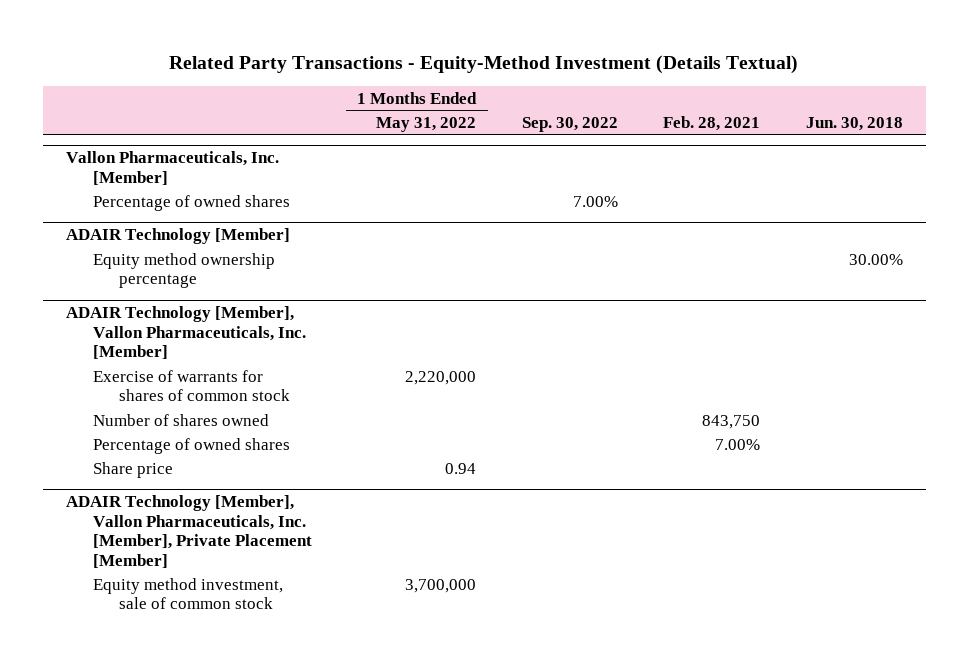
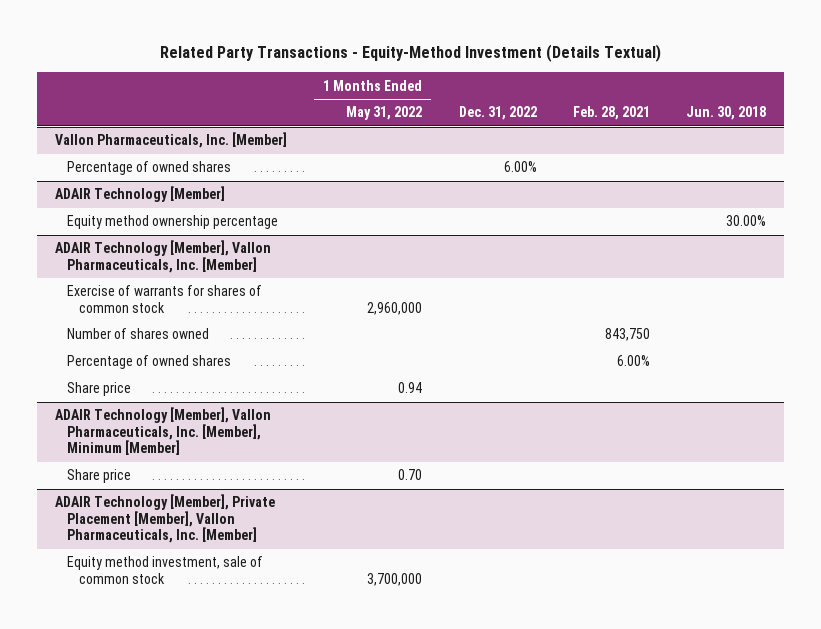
[521,117,618,133] Sep. 30, 2022 -> none
none -> [458,106,537,121] Dec. 31, 2022
[405,370,477,385] 2,220,000 -> [367,301,423,315] 2,960,000
[715,438,761,450] 7.00% -> [616,355,650,367] 6.00%
none -> [54,407,271,456] ADAIR Technology [Member], Vallon Pharmaceuticals, Inc. [Member], Minimum [Member]
none -> [66,469,131,484] Share price
[66,495,312,568] ADAIR Technology [Member], Vallon Pharmaceuticals, Inc. [Member], Private Placement [Member] -> [54,494,275,544] ADAIR Technology [Member], Private Placement [Member], Vallon Pharmaceuticals, Inc. [Member]

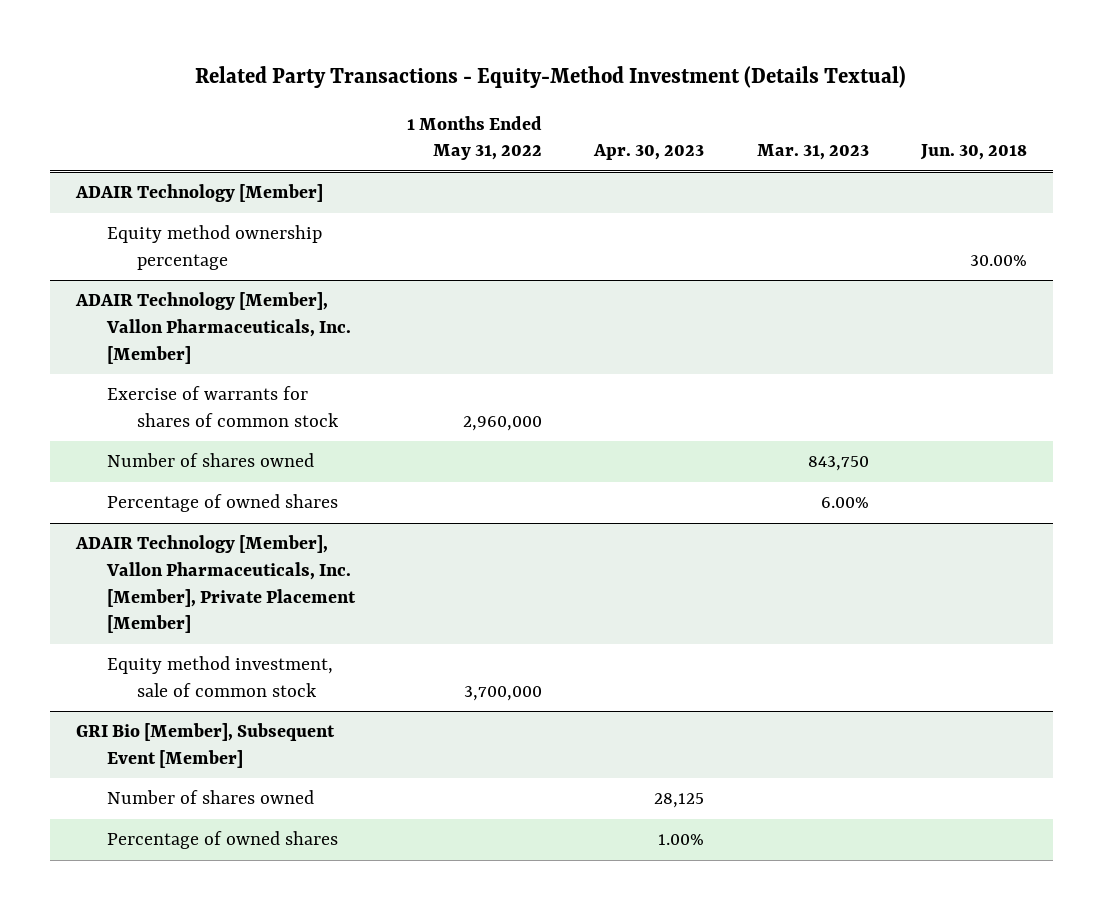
[458,106,537,121] Dec. 31, 2022 -> none
[572,106,650,121] Feb. 28, 2021 -> none
none -> [593,144,705,161] Apr. 30, 2023
none -> [756,144,869,161] Mar. 31, 2023
[54,132,287,149] Vallon Pharmaceuticals, Inc. [Member] -> none
[66,161,231,176] Percentage of owned shares -> none
[66,382,131,397] Share price -> none
[54,407,271,456] ADAIR Technology [Member], Vallon Pharmaceuticals, Inc. [Member], Minimum [Member] -> none
[66,469,131,484] Share price -> none
[54,494,275,544] ADAIR Technology [Member], Private Placement [Member], Vallon Pharmaceuticals, Inc. [Member] -> [75,535,356,634] ADAIR Technology [Member], Vallon Pharmaceuticals, Inc. [Member], Private Placement [Member]
none -> [76,723,336,768] GRI Bio [Member], Subsequent Event [Member]
none -> [106,790,314,805] Number of shares owned
none -> [106,831,338,850] Percentage of owned shares

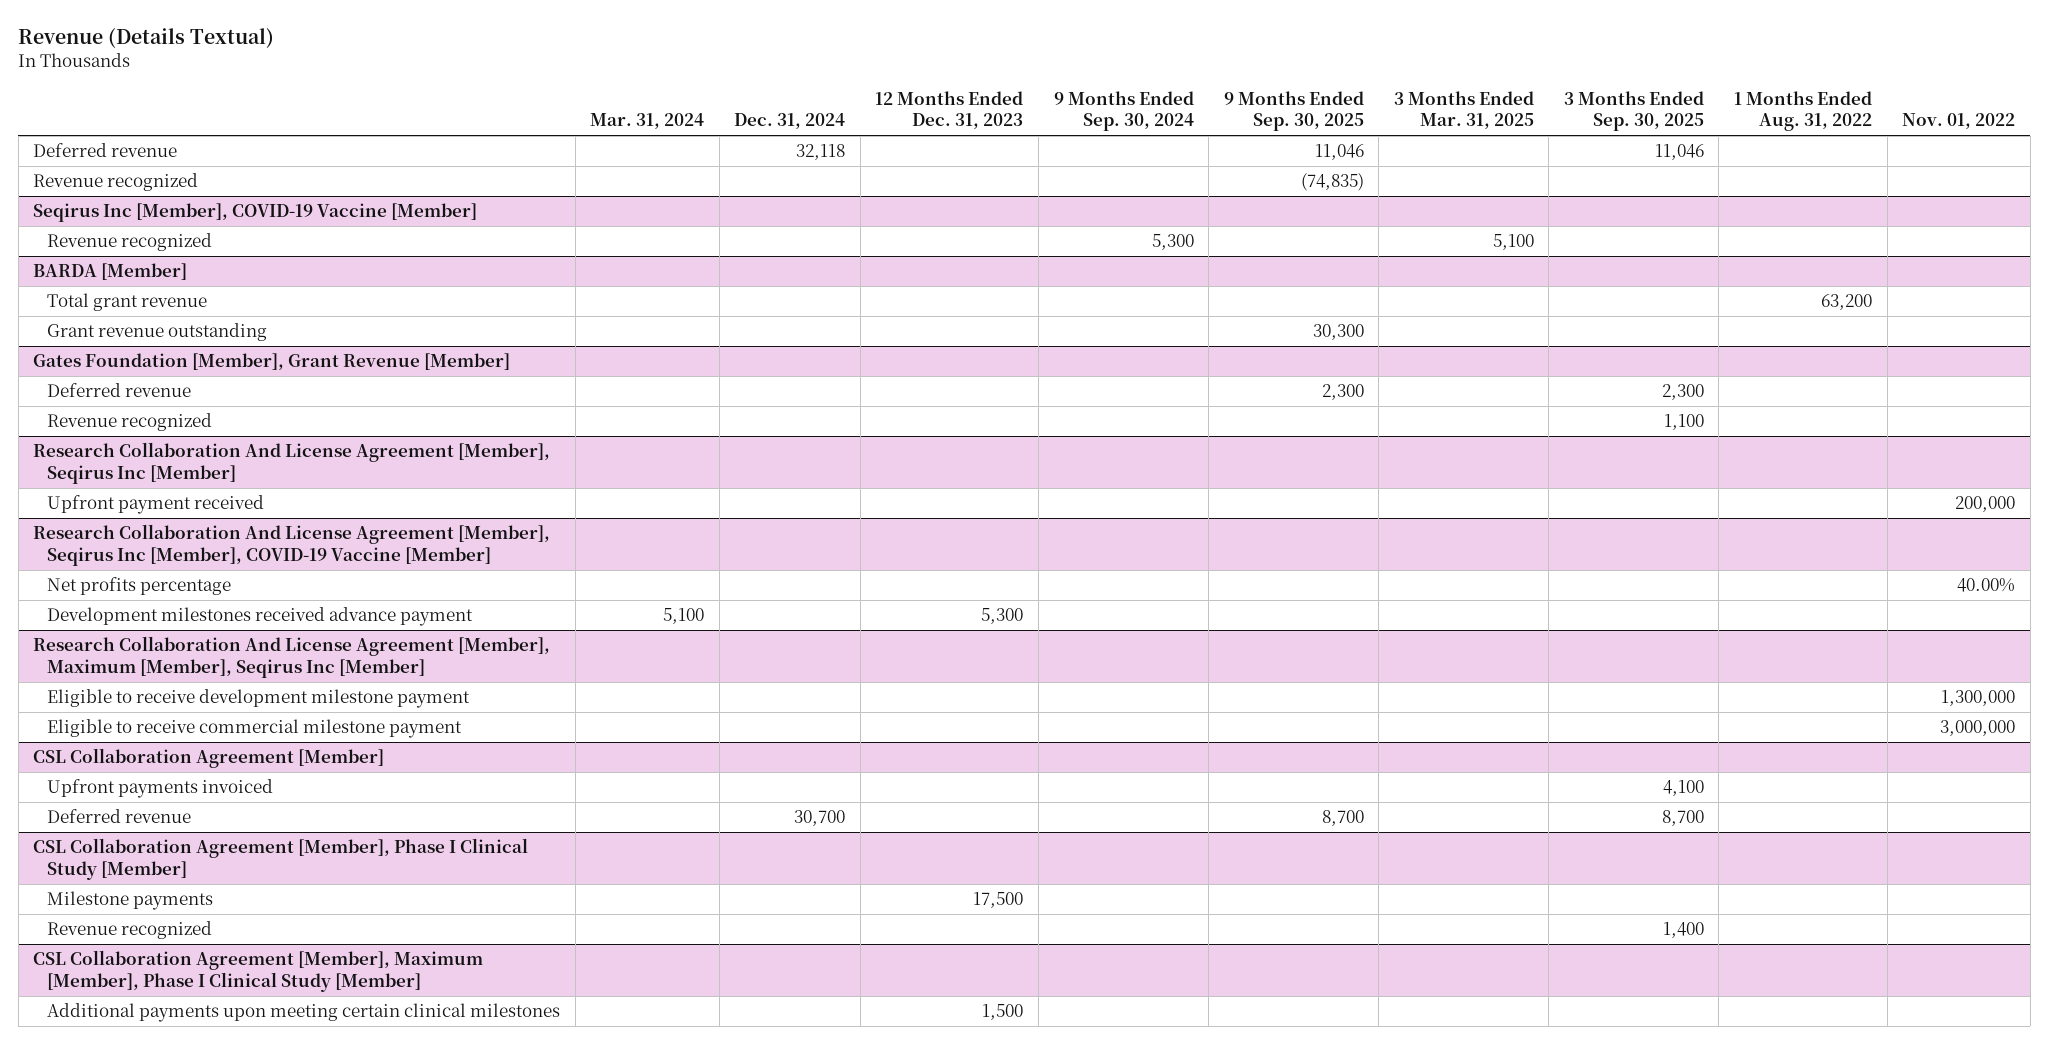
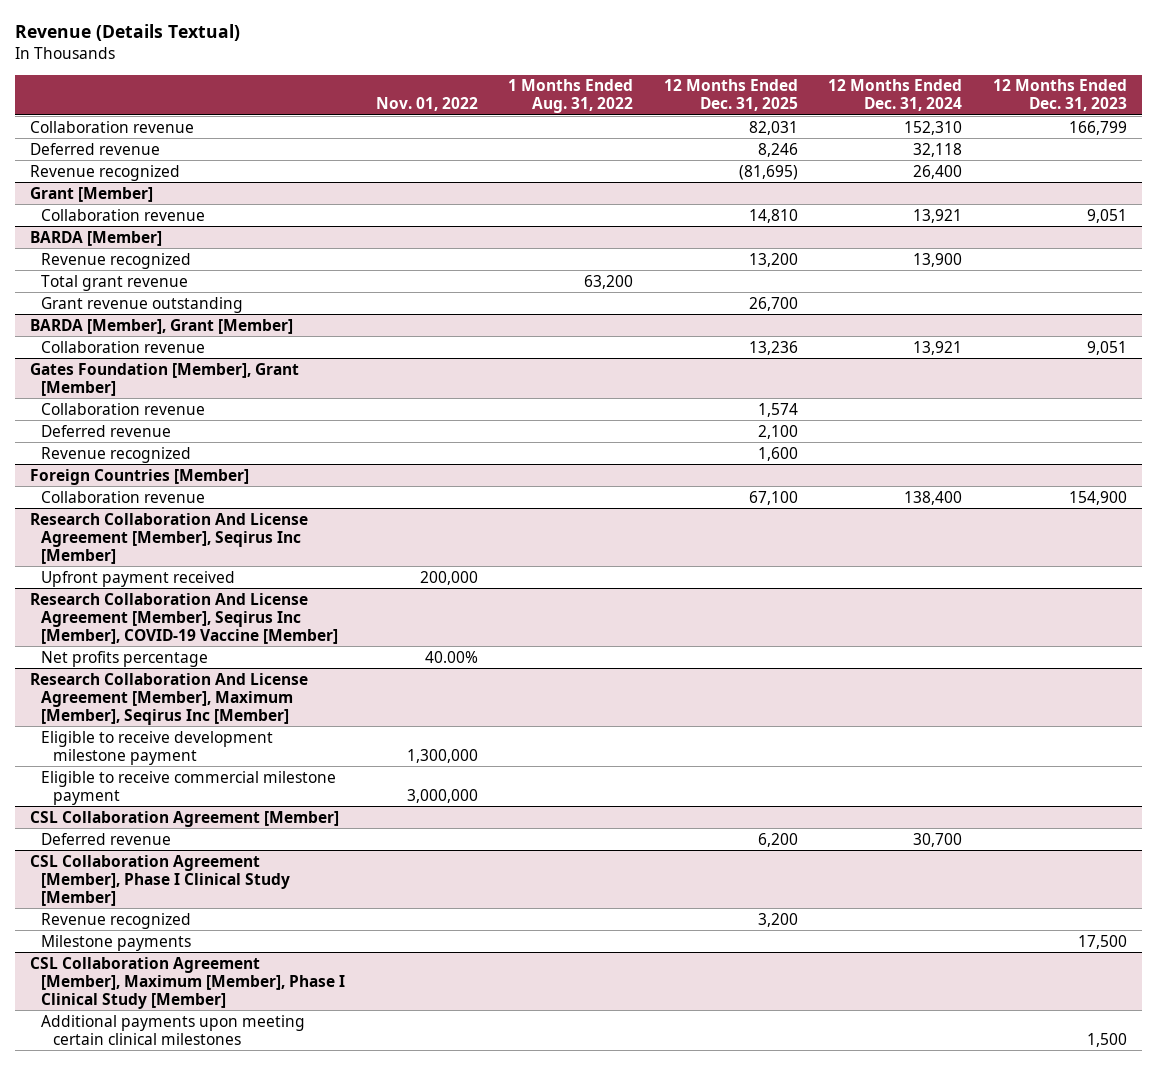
[590,113,705,130] Mar. 31, 2024 -> none
[734,113,846,130] Dec. 31, 2024 -> none
[1053,91,1194,132] 9 Months Ended Sep. 30, 2024 -> none
[1223,91,1364,132] 9 Months Ended Sep. 30, 2025 -> none
[1393,91,1534,130] 3 Months Ended Mar. 31, 2025 -> none
[1563,91,1704,132] 3 Months Ended Sep. 30, 2025 -> none
none -> [663,79,798,112] 12 Months Ended Dec. 31, 2025
none -> [828,79,963,112] 12 Months Ended Dec. 31, 2024
none -> [29,120,194,133] Collaboration revenue
[33,203,478,223] Seqirus Inc [Member], COVID-19 Vaccine [Member] -> none
[47,233,213,252] Revenue recognized -> none
none -> [29,186,153,202] Grant [Member]
none -> [41,208,206,221] Collaboration revenue
none -> [41,252,192,269] Revenue recognized
none -> [29,318,293,334] BARDA [Member], Grant [Member]
none -> [41,340,206,353] Collaboration revenue
[33,353,511,371] Gates Foundation [Member], Grant Revenue [Member] -> [29,362,299,396] Gates Foundation [Member], Grant [Member]
none -> [41,402,206,415] Collaboration revenue
none -> [29,468,249,485] Foreign Countries [Member]
none -> [41,490,206,503] Collaboration revenue
[47,607,474,627] Development milestones received advance payment -> none
[47,779,274,799] Upfront payments invoiced -> none
[47,891,214,911] Milestone payments -> [41,934,192,951] Milestone payments

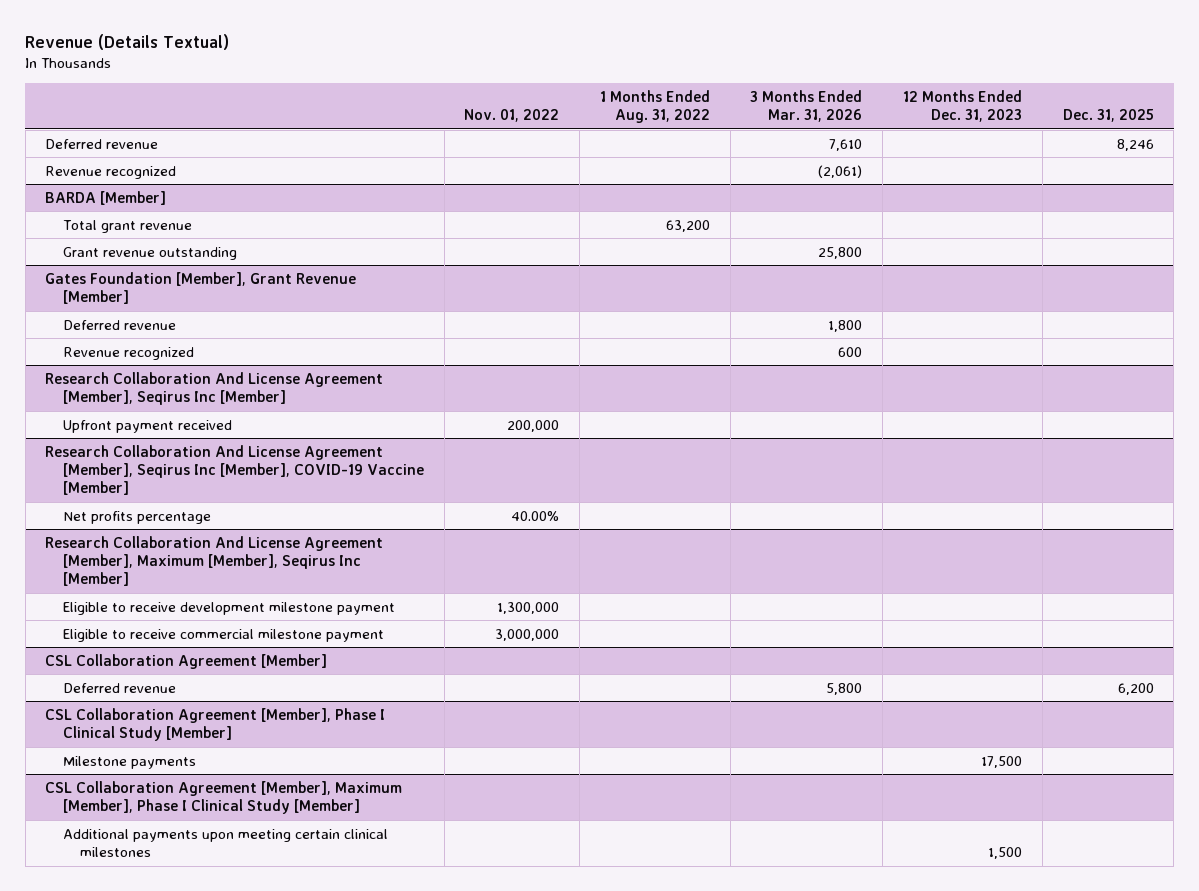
[663,79,798,112] 12 Months Ended Dec. 31, 2025 -> none
[828,79,963,112] 12 Months Ended Dec. 31, 2024 -> none
none -> [750,89,863,123] 3 Months Ended Mar. 31, 2026
none -> [1062,109,1154,123] Dec. 31, 2025
[29,120,194,133] Collaboration revenue -> none
[29,186,153,202] Grant [Member] -> none
[41,208,206,221] Collaboration revenue -> none
[41,252,192,269] Revenue recognized -> none
[29,318,293,334] BARDA [Member], Grant [Member] -> none
[41,340,206,353] Collaboration revenue -> none
[41,402,206,415] Collaboration revenue -> none
[29,362,299,396] Gates Foundation [Member], Grant [Member] -> [45,271,357,305] Gates Foundation [Member], Grant Revenue [Member]
[29,468,249,485] Foreign Countries [Member] -> none
[41,490,206,503] Collaboration revenue -> none
[41,912,192,929] Revenue recognized -> none

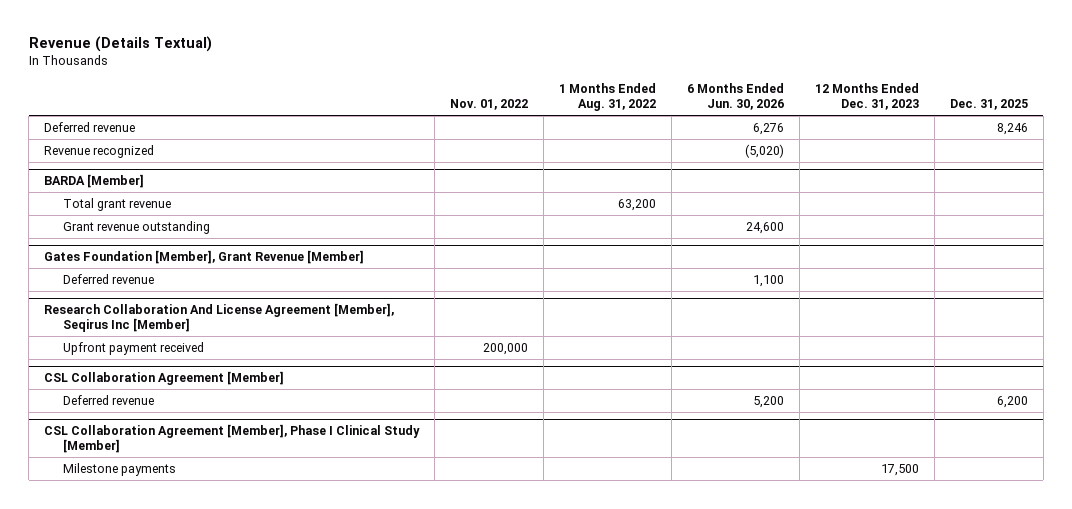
[750,89,863,123] 3 Months Ended Mar. 31, 2026 -> none
none -> [686,83,784,111] 6 Months Ended Jun. 30, 2026
[62,346,194,360] Revenue recognized -> none
[45,444,424,496] Research Collaboration And License Agreement [Member], Seqirus Inc [Member], COVID-19 Vaccine [Member] -> none
[62,510,211,524] Net profits percentage -> none
[45,535,384,587] Research Collaboration And License Agreement [Member], Maximum [Member], Seqirus Inc [Member] -> none
[62,601,395,615] Eligible to receive development milestone payment -> none
[62,628,384,642] Eligible to receive commercial milestone payment -> none
[45,780,403,815] CSL Collaboration Agreement [Member], Maximum [Member], Phase I Clinical Study [Member] -> none
[62,828,388,858] Additional payments upon meeting certain clinical milestones -> none

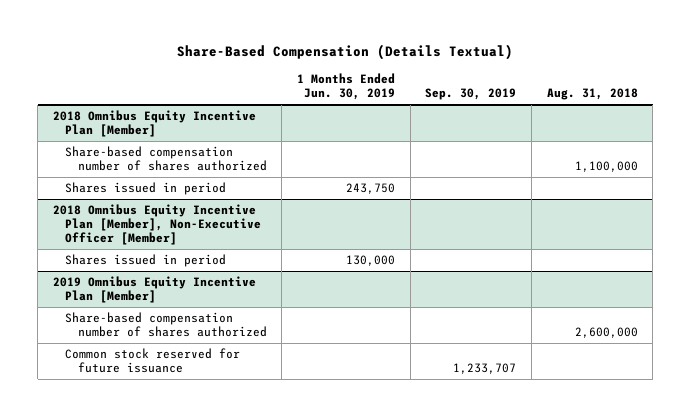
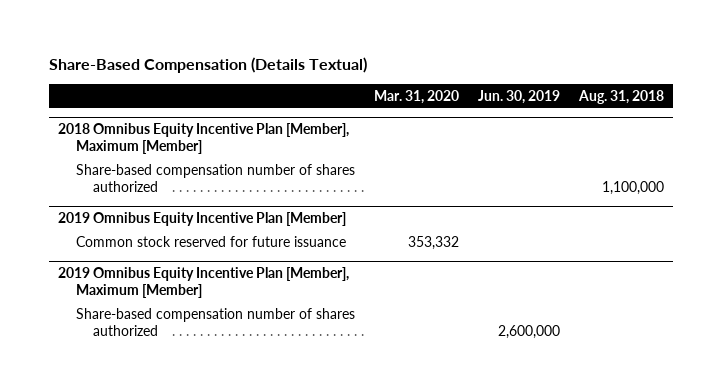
[296,73,395,101] 1 Months Ended Jun. 30, 2019 -> none
[425,88,517,101] Sep. 30, 2019 -> none
none -> [373,90,459,105] Mar. 31, 2020
none -> [477,90,560,105] Jun. 30, 2019
[52,110,256,138] 2018 Omnibus Equity Incentive Plan [Member] -> [58,123,350,155] 2018 Omnibus Equity Incentive Plan [Member], Maximum [Member]
[65,182,227,196] Shares issued in period -> none
[52,204,262,245] 2018 Omnibus Equity Incentive Plan [Member], Non-Executive Officer [Member] -> none
[65,254,227,268] Shares issued in period -> none
[65,312,267,338] Share-based compensation number of shares authorized -> none
none -> [58,267,350,299] 2019 Omnibus Equity Incentive Plan [Member], Maximum [Member]
none -> [75,307,355,336] Share-based compensation number of shares authorized

